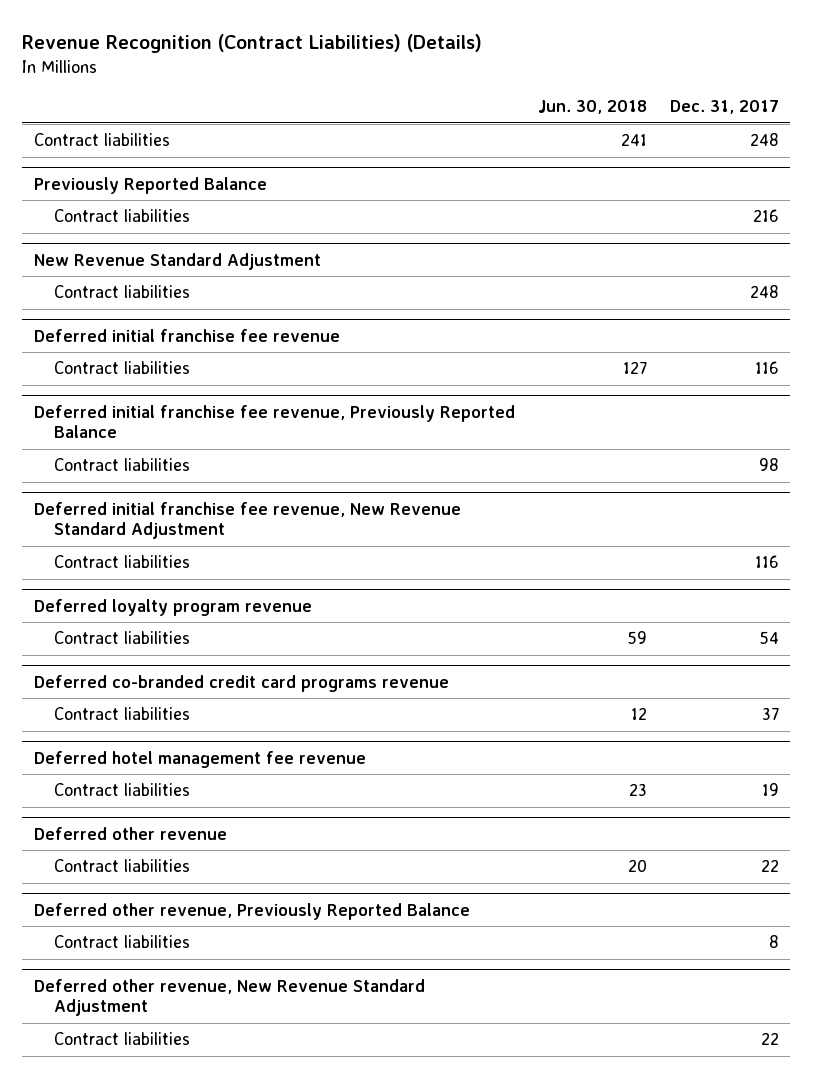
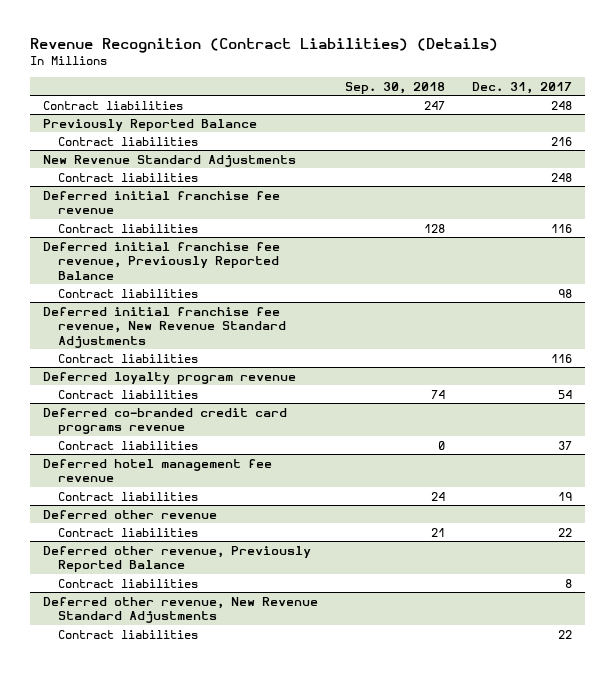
[537,100,647,115] Jun. 30, 2018 -> none
none -> [345,81,446,94] Sep. 30, 2018
[33,252,321,270] New Revenue Standard Adjustment -> [43,154,297,167] New Revenue Standard Adjustments
[33,501,461,540] Deferred initial franchise fee revenue, New Revenue Standard Adjustment -> [43,306,286,348] Deferred initial franchise fee revenue, New Revenue Standard Adjustments
[33,978,425,1017] Deferred other revenue, New Revenue Standard Adjustment -> [43,596,319,624] Deferred other revenue, New Revenue Standard Adjustments

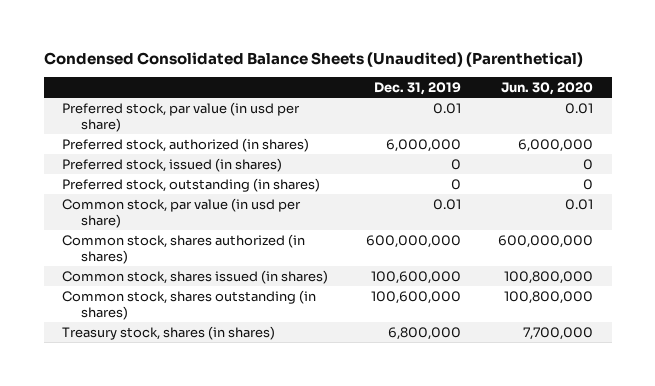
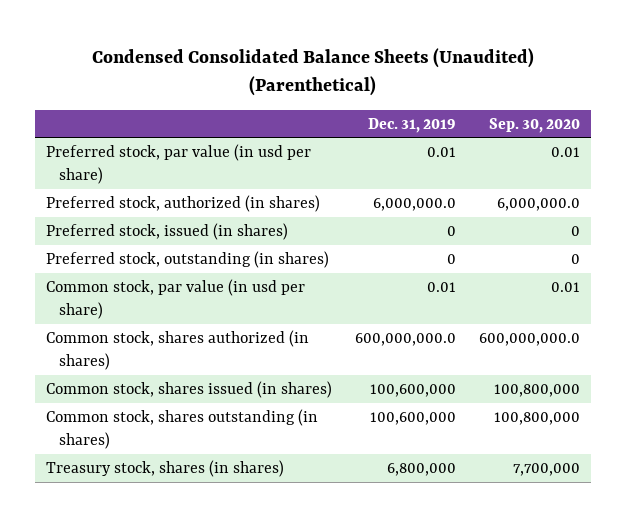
[500,82,593,96] Jun. 30, 2020 -> none
none -> [488,117,580,133] Sep. 30, 2020
[385,138,461,152] 6,000,000 -> [373,198,457,212] 6,000,000.0
[365,234,461,248] 600,000,000 -> [355,333,457,347] 600,000,000.0

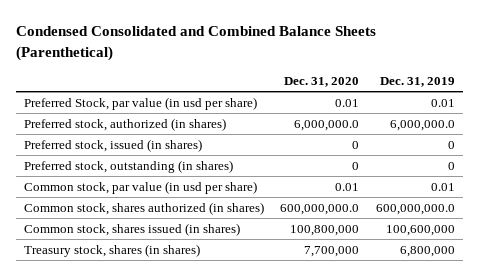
[92,48,535,97] Condensed Consolidated Balance Sheets (Unaudited) (Parenthetical) -> [15,26,376,61] Condensed Consolidated and Combined Balance Sheets (Parenthetical)
[488,117,580,133] Sep. 30, 2020 -> none
none -> [284,76,360,87] Dec. 31, 2020
[46,144,312,185] Preferred stock, par value (in usd per share) -> [24,96,258,110] Preferred Stock, par value (in usd per share)
[46,409,319,450] Common stock, shares outstanding (in shares) -> none

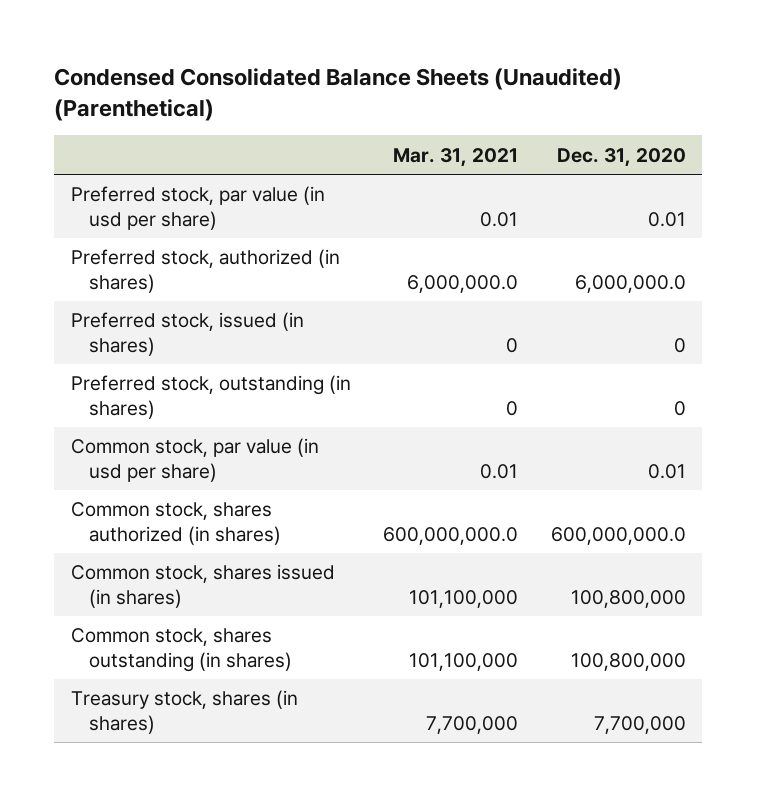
[15,26,376,61] Condensed Consolidated and Combined Balance Sheets (Parenthetical) -> [54,68,623,121] Condensed Consolidated Balance Sheets (Unaudited) (Parenthetical)
[379,76,455,87] Dec. 31, 2019 -> none
none -> [393,147,519,167] Mar. 31, 2021
[24,96,258,110] Preferred Stock, par value (in usd per share) -> [70,186,325,230] Preferred stock, par value (in usd per share)
none -> [70,628,292,672] Common stock, shares outstanding (in shares)

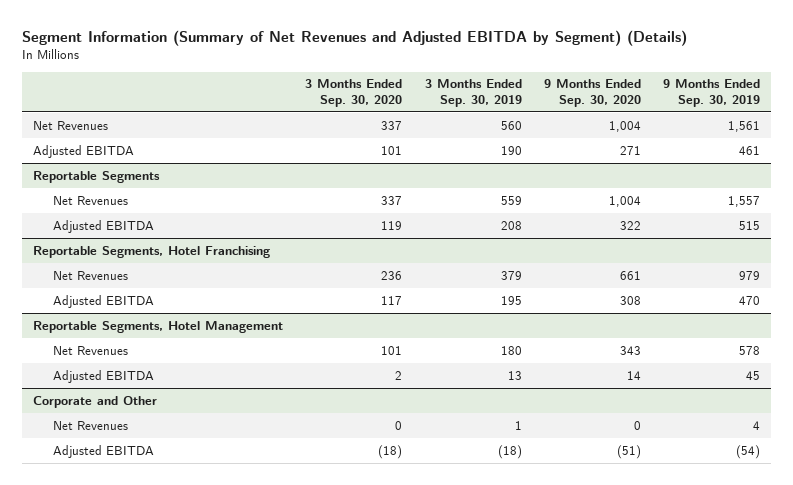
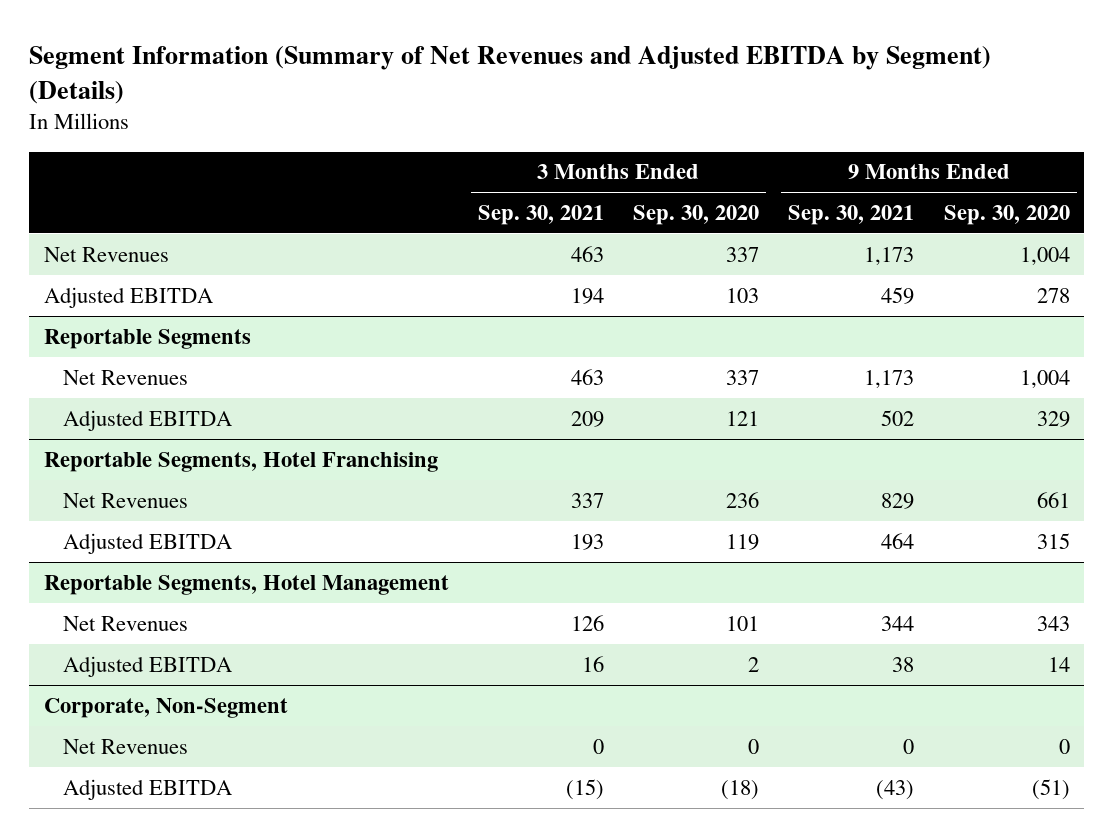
[424,79,522,108] 3 Months Ended Sep. 30, 2019 -> none
[663,79,761,108] 9 Months Ended Sep. 30, 2019 -> none
none -> [477,205,604,226] Sep. 30, 2021
none -> [788,205,915,226] Sep. 30, 2021
[381,145,403,155] 101 -> [726,287,760,303] 103
[619,145,641,155] 271 -> [1036,287,1070,303] 278
[381,220,403,230] 119 -> [726,410,760,426] 121
[619,220,641,230] 322 -> [1036,410,1070,427] 329
[381,295,403,305] 117 -> [726,533,760,550] 119
[619,295,641,305] 308 -> [1036,532,1070,549] 315
[32,395,157,408] Corporate and Other -> [43,697,288,718] Corporate, Non-Segment

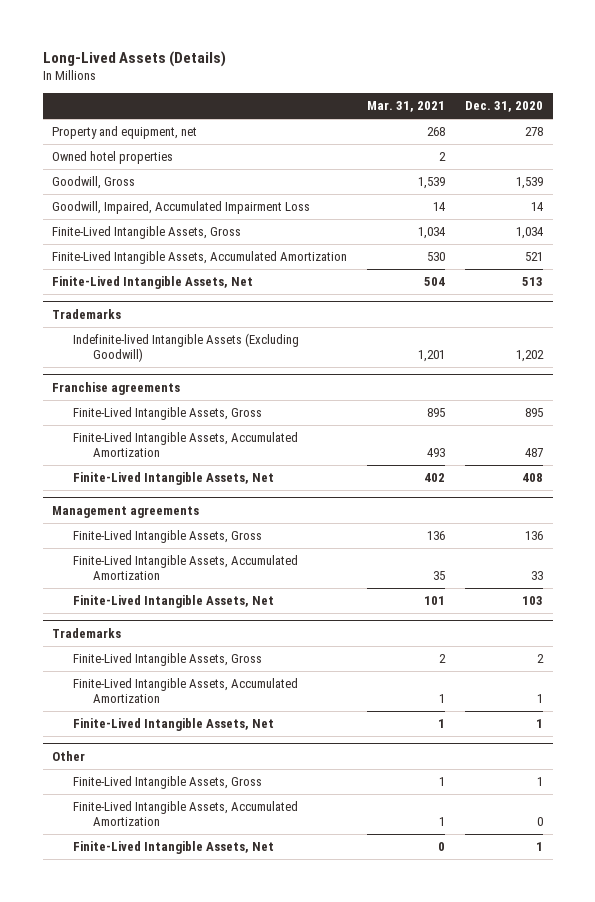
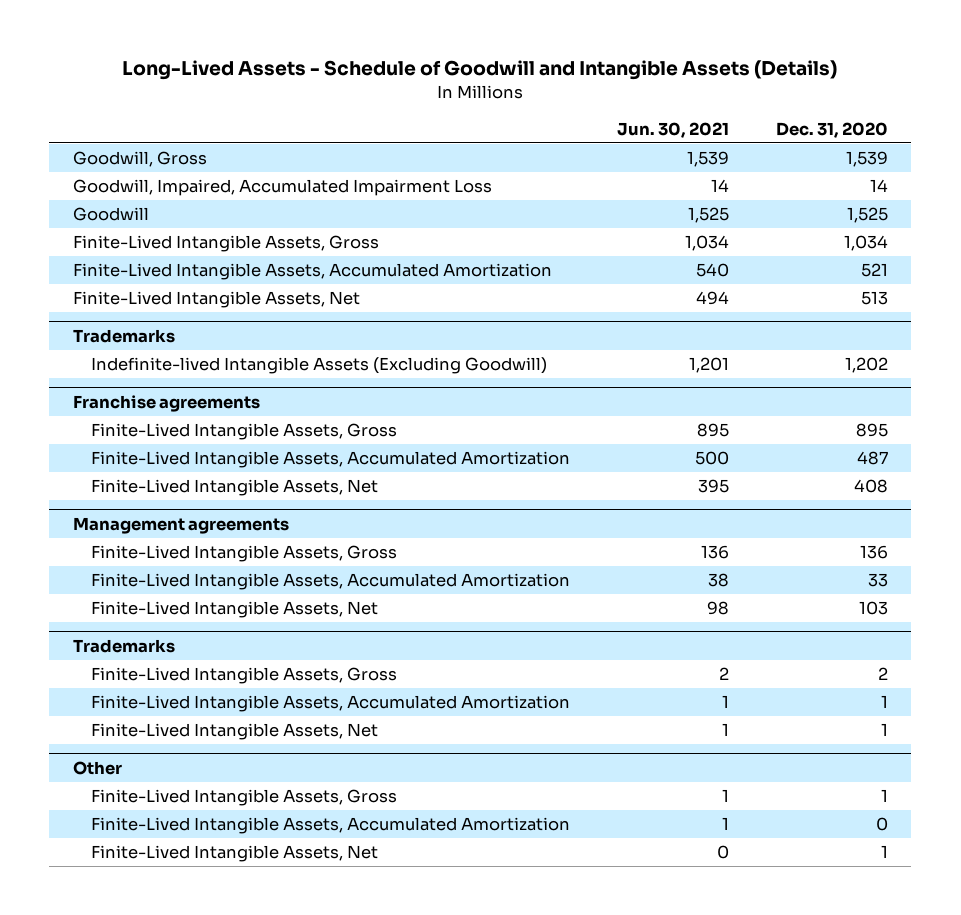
[42,50,226,67] Long-Lived Assets (Details) -> [122,60,838,81] Long-Lived Assets - Schedule of Goodwill and Intangible Assets (Details)
[367,101,446,113] Mar. 31, 2021 -> none
none -> [617,121,730,138] Jun. 30, 2021
[52,126,198,140] Property and equipment, net -> none
[52,151,174,165] Owned hotel properties -> none
none -> [72,207,149,222] Goodwill

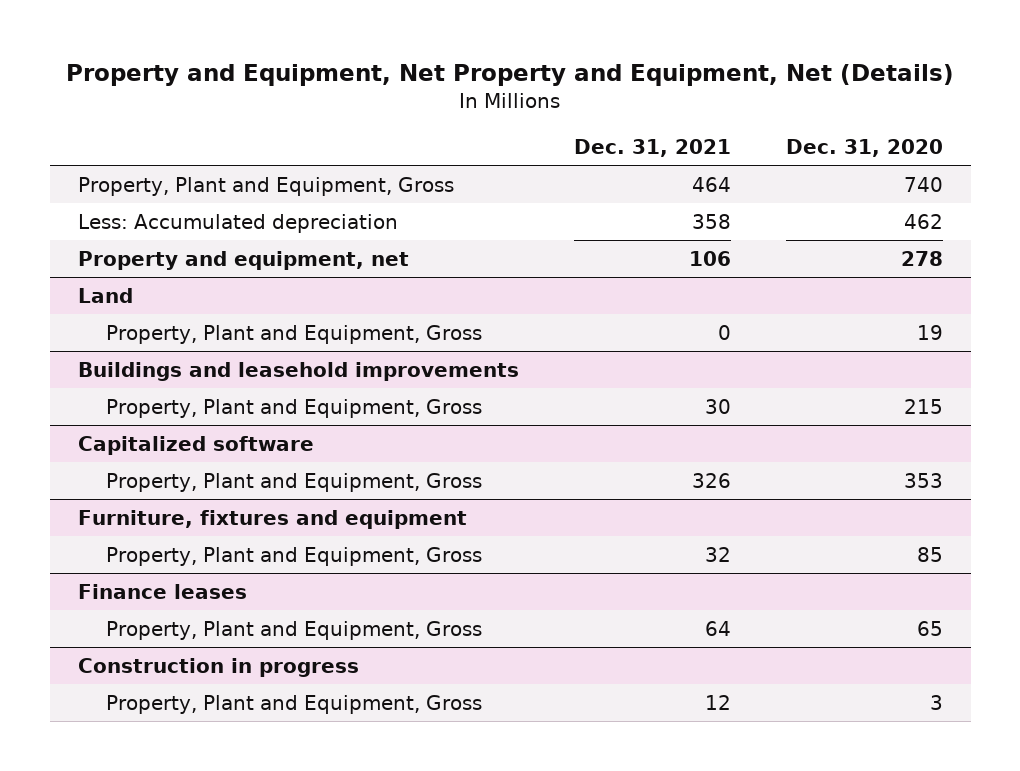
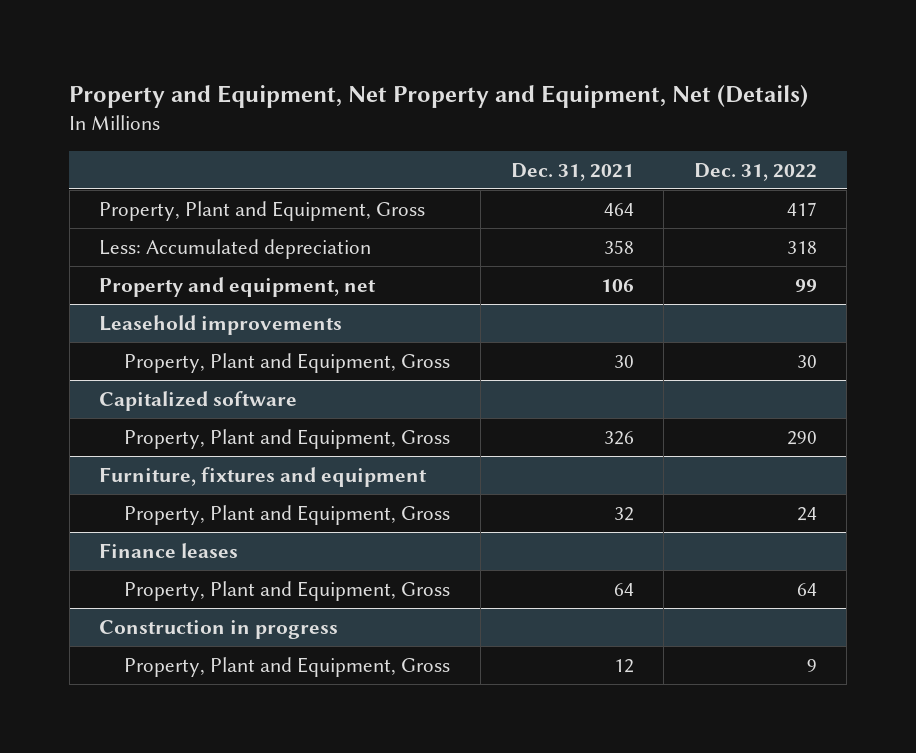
[785,138,943,157] Dec. 31, 2020 -> none
none -> [693,162,817,181] Dec. 31, 2022
[77,287,133,303] Land -> none
[106,324,483,344] Property, Plant and Equipment, Gross -> none
[77,361,519,381] Buildings and leasehold improvements -> [99,314,343,335] Leasehold improvements

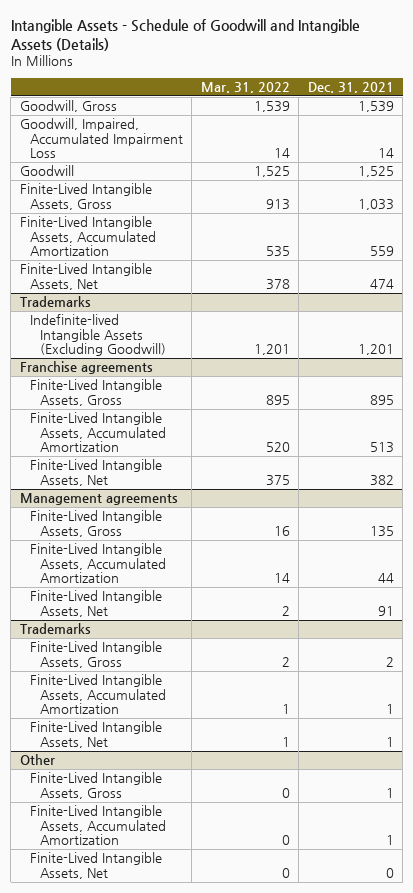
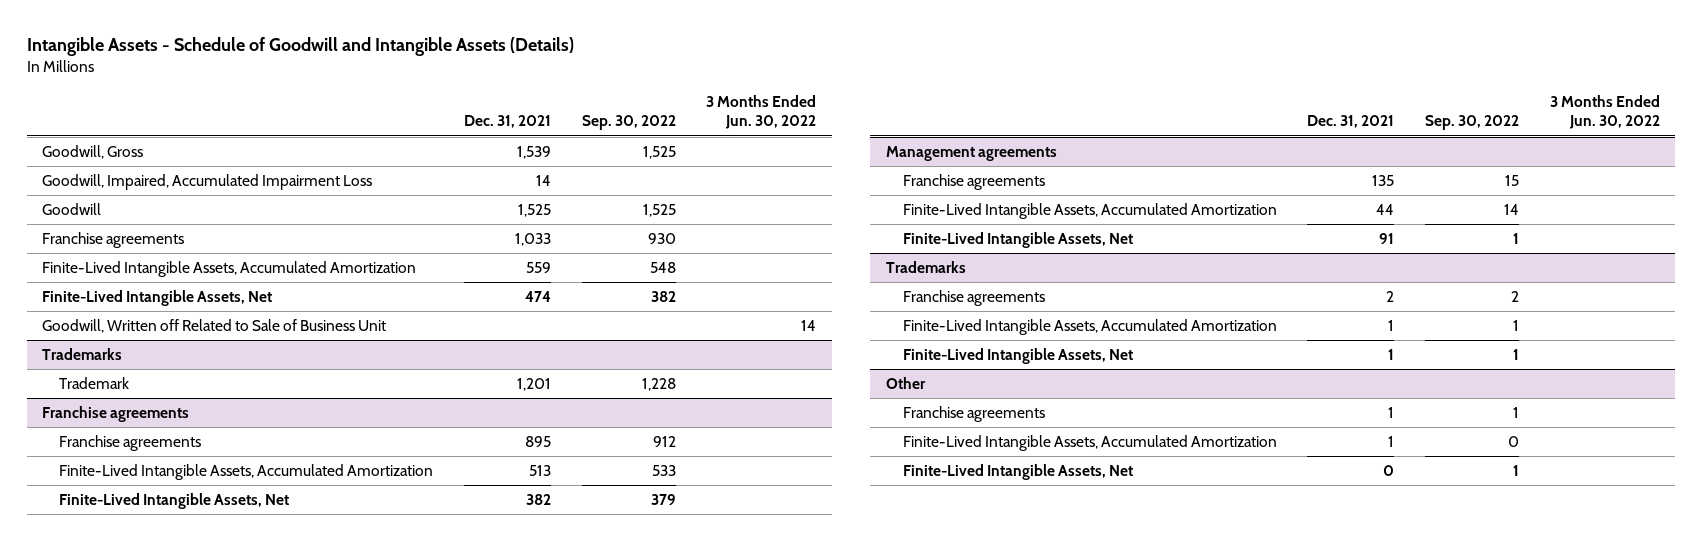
[200,82,290,94] Mar. 31, 2022 -> none
none -> [581,115,676,131] Sep. 30, 2022
none -> [706,95,817,130] 3 Months Ended Jun. 30, 2022
[19,183,152,210] Finite-Lived Intangible Assets, Gross -> [42,232,185,249] Franchise agreements
none -> [42,319,387,334] Goodwill, Written off Related to Sale of Business Unit
[30,314,167,357] Indefinite-lived Intangible Assets (Excluding Goodwill) -> [59,377,130,390] Trademark
[30,379,163,406] Finite-Lived Intangible Assets, Gross -> [59,435,202,452] Franchise agreements
[30,510,163,537] Finite-Lived Intangible Assets, Gross -> [902,174,1045,191] Franchise agreements
[30,641,163,668] Finite-Lived Intangible Assets, Gross -> [902,290,1045,307] Franchise agreements
[30,772,163,799] Finite-Lived Intangible Assets, Gross -> [902,406,1045,423] Franchise agreements

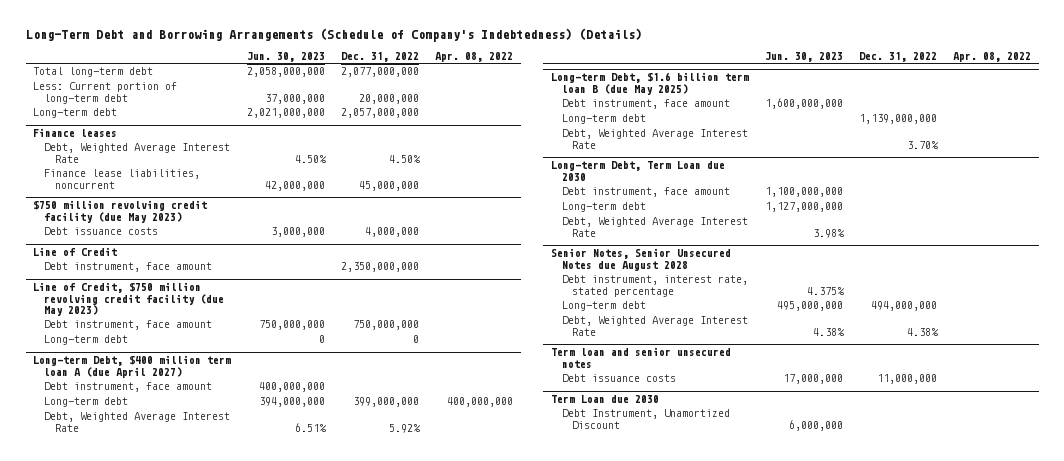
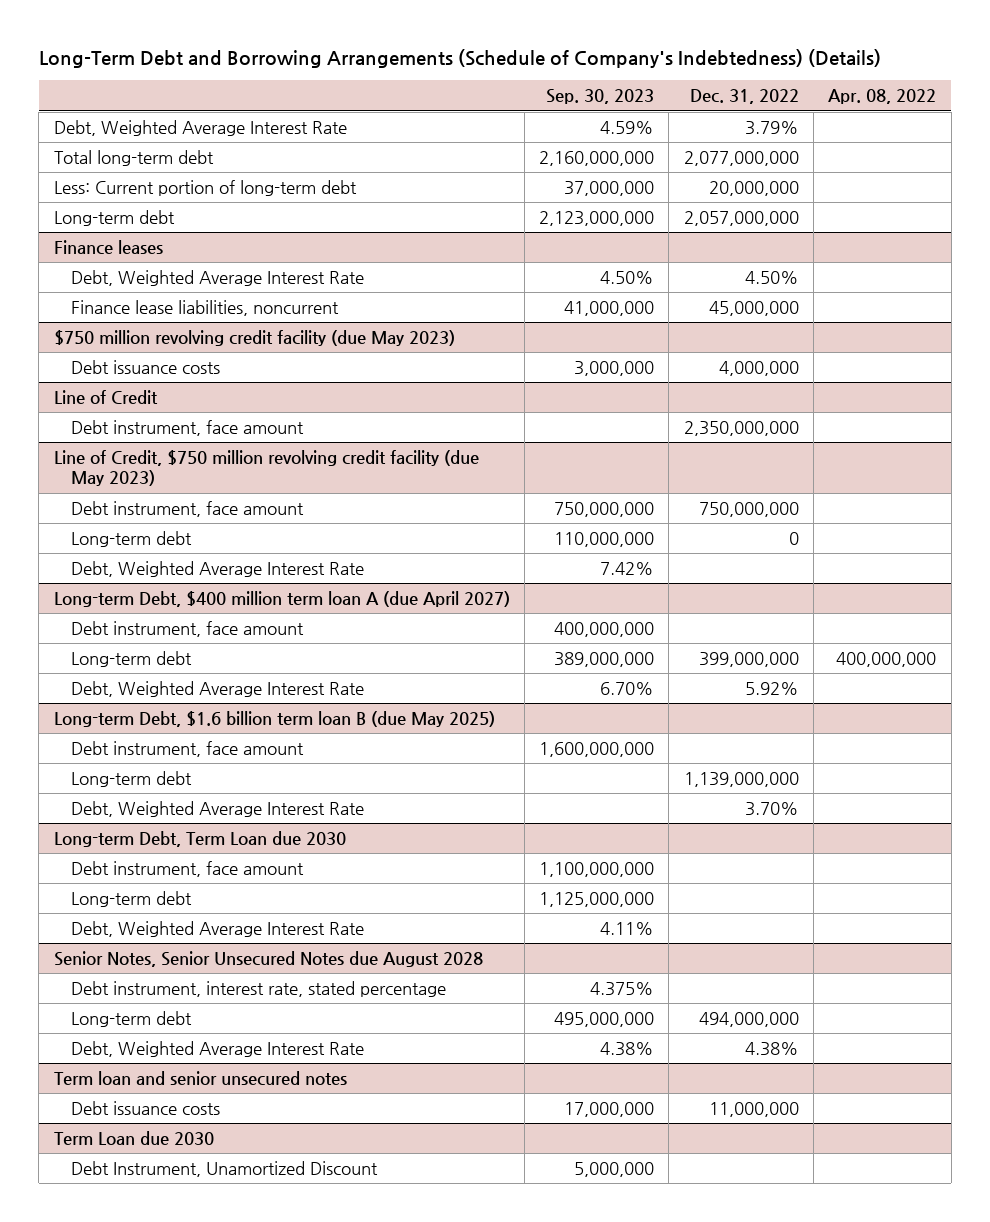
[247,51,326,62] Jun. 30, 2023 -> none
none -> [546,89,655,105] Sep. 30, 2023
none -> [53,119,347,136] Debt, Weighted Average Interest Rate
none -> [70,560,364,577] Debt, Weighted Average Interest Rate

